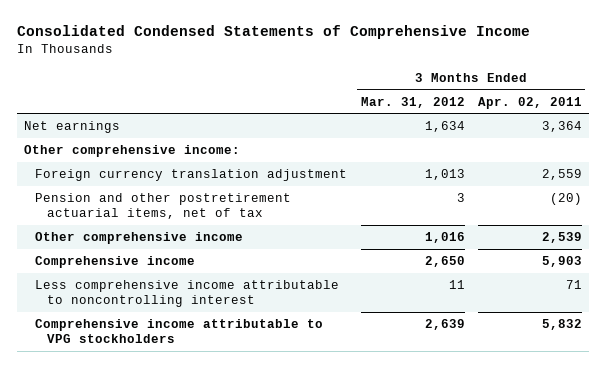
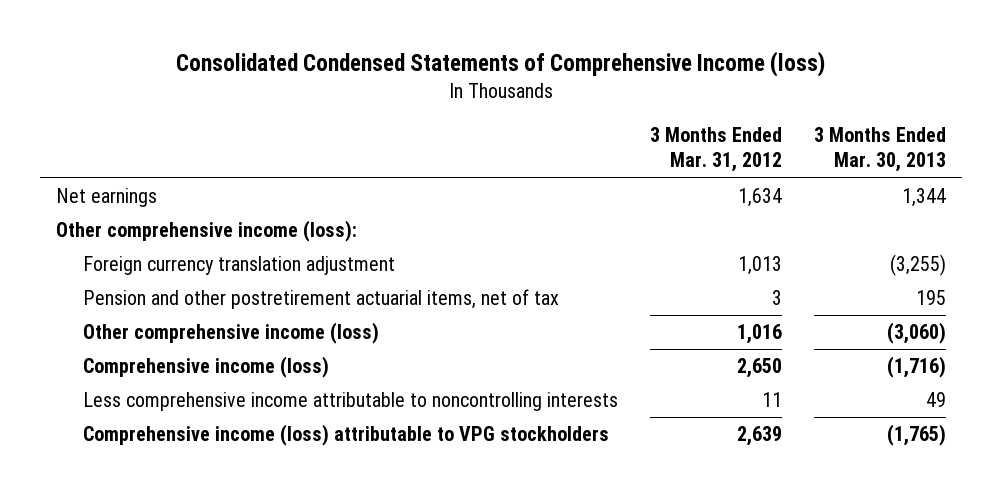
[17,25,531,40] Consolidated Condensed Statements of Comprehensive Income -> [175,50,825,77] Consolidated Condensed Statements of Comprehensive Income (loss)
[478,96,583,109] Apr. 02, 2011 -> none
none -> [813,126,946,173] 3 Months Ended Mar. 30, 2013
[23,144,240,157] Other comprehensive income: -> [55,220,357,243] Other comprehensive income (loss):
[35,231,244,244] Other comprehensive income -> [83,322,380,345] Other comprehensive income (loss)
[35,255,196,268] Comprehensive income -> [83,356,330,379] Comprehensive income (loss)
[35,279,340,307] Less comprehensive income attributable to noncontrolling interest -> [83,392,619,412] Less comprehensive income attributable to noncontrolling interests
[35,318,324,343] Comprehensive income attributable to VPG stockholders -> [83,424,610,447] Comprehensive income (loss) attributable to VPG stockholders

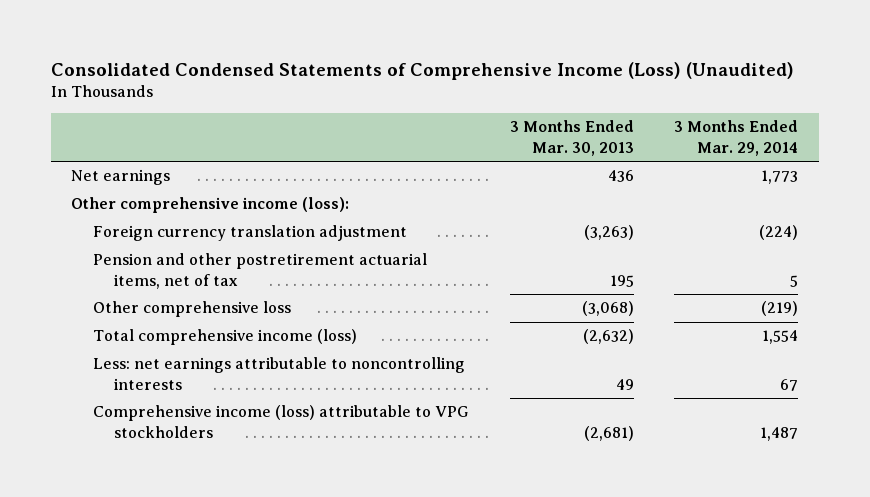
[175,50,825,77] Consolidated Condensed Statements of Comprehensive Income (loss) -> [50,61,794,80] Consolidated Condensed Statements of Comprehensive Income (Loss) (Unaudited)
[650,126,783,173] 3 Months Ended Mar. 31, 2012 -> none
none -> [674,120,799,156] 3 Months Ended Mar. 29, 2014
[901,188,946,208] 1,344 -> [607,170,634,183] 436
[889,254,946,277] (3,255) -> [583,225,634,241] (3,263)
[83,322,380,345] Other comprehensive income (loss) -> [92,301,291,318] Other comprehensive loss
[886,322,946,345] (3,060) -> [581,301,634,317] (3,068)
[83,356,330,379] Comprehensive income (loss) -> [92,329,357,346] Total comprehensive income (loss)
[886,356,946,379] (1,716) -> [582,329,634,345] (2,632)
[83,392,619,412] Less comprehensive income attributable to noncontrolling interests -> [92,357,465,390] Less: net earnings attributable to noncontrolling interests
[886,424,946,447] (1,765) -> [583,425,634,441] (2,681)

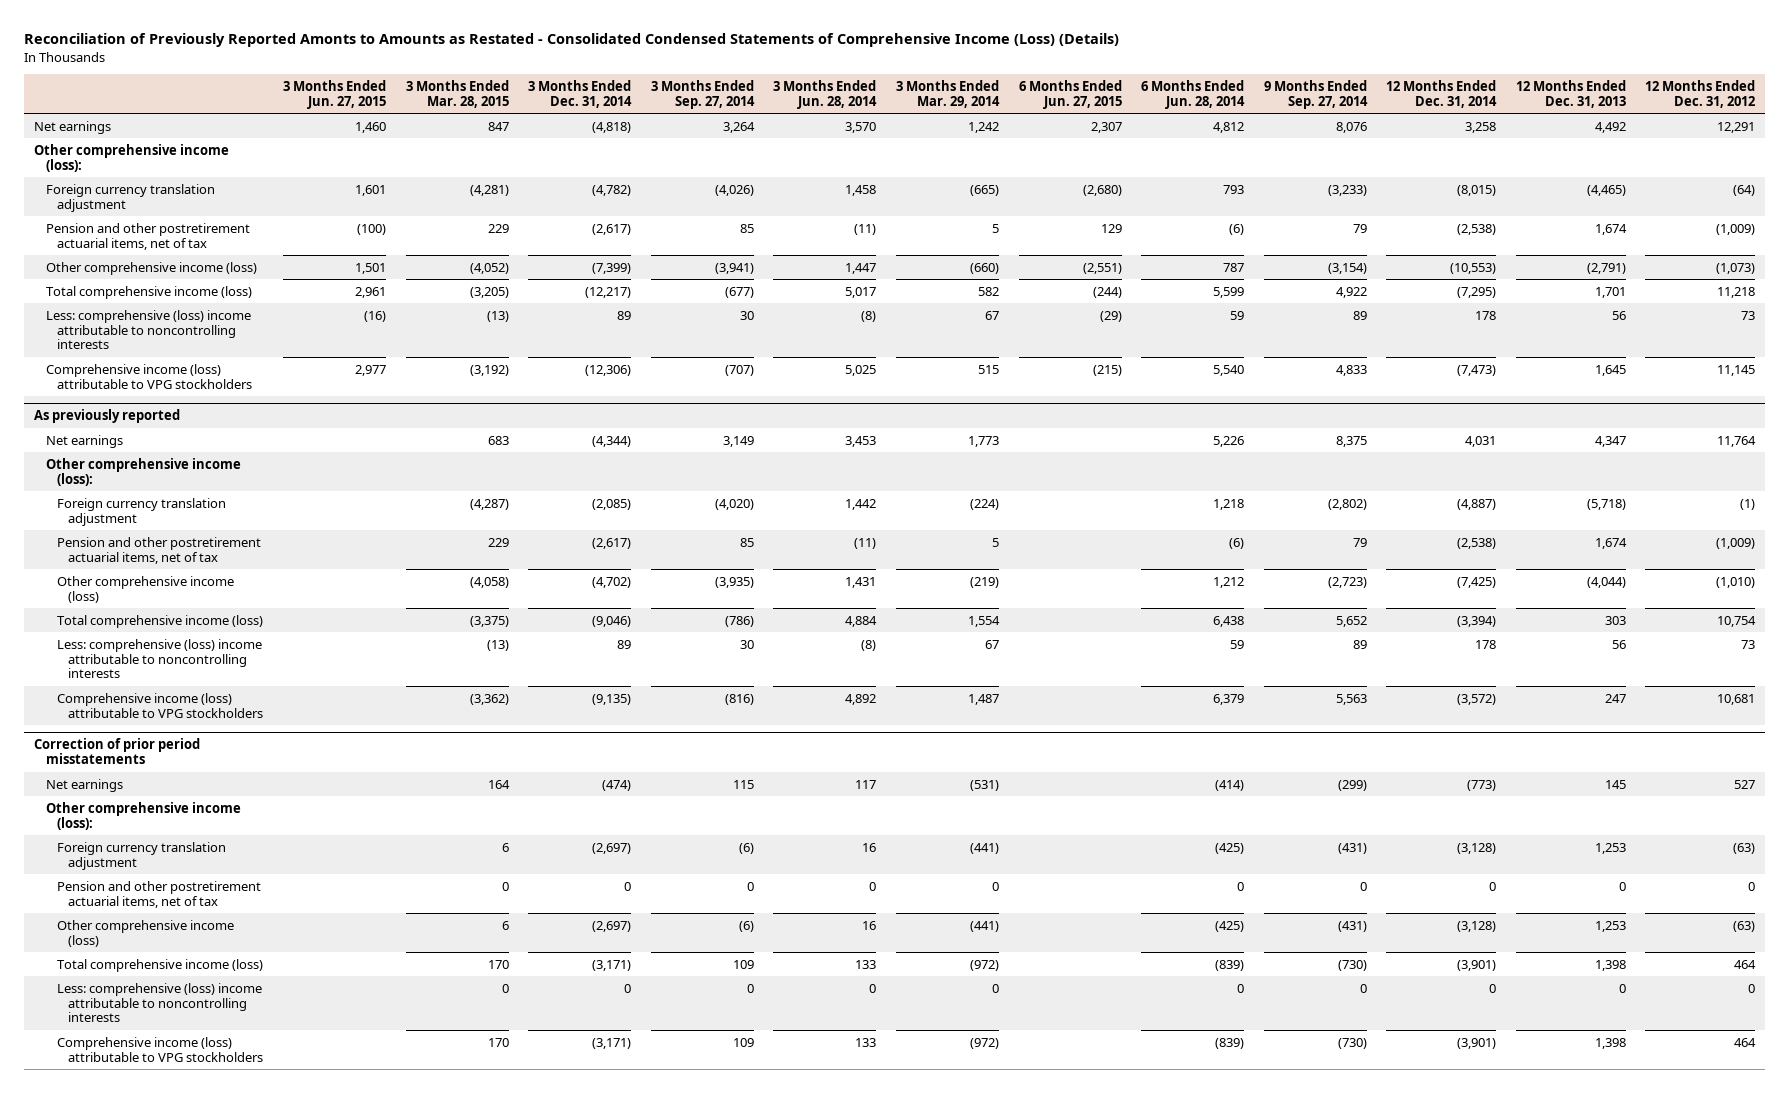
[50,61,794,80] Consolidated Condensed Statements of Comprehensive Income (Loss) (Unaudited) -> [24,33,1120,48] Reconciliation of Previously Reported Amonts to Amounts as Restated - Consolidated Condensed Statements of Comprehensive Income (Loss) (Details)
[509,120,634,156] 3 Months Ended Mar. 30, 2013 -> none
none -> [283,80,387,109] 3 Months Ended Jun. 27, 2015
none -> [405,80,509,108] 3 Months Ended Mar. 28, 2015
none -> [528,80,633,108] 3 Months Ended Dec. 31, 2014
none -> [650,80,755,109] 3 Months Ended Sep. 27, 2014
none -> [773,80,878,109] 3 Months Ended Jun. 28, 2014
none -> [1018,80,1122,109] 6 Months Ended Jun. 27, 2015
none -> [1141,80,1246,109] 6 Months Ended Jun. 28, 2014
none -> [1263,80,1368,109] 9 Months Ended Sep. 27, 2014
none -> [1386,80,1498,108] 12 Months Ended Dec. 31, 2014
none -> [1515,80,1626,108] 12 Months Ended Dec. 31, 2013
none -> [1645,80,1756,108] 12 Months Ended Dec. 31, 2012
none -> [34,120,112,134] Net earnings
none -> [34,143,230,172] Other comprehensive income (loss):
none -> [45,183,215,212] Foreign currency translation adjustment
none -> [45,222,250,250] Pension and other postretirement actuarial items, net of tax
none -> [45,261,257,275] Other comprehensive income (loss)
none -> [45,285,252,299] Total comprehensive income (loss)
none -> [45,309,251,350] Less: comprehensive (loss) income attributable to noncontrolling interests
none -> [45,363,253,389] Comprehensive income (loss) attributable to VPG stockholders
none -> [34,409,181,424] As previously reported
[92,301,291,318] Other comprehensive loss -> [57,575,235,603] Other comprehensive income (loss)
[92,357,465,390] Less: net earnings attributable to noncontrolling interests -> [57,638,263,679] Less: comprehensive (loss) income attributable to noncontrolling interests
none -> [34,738,201,765] Correction of prior period misstatements
none -> [45,778,123,792] Net earnings
none -> [45,801,241,830] Other comprehensive income (loss):
none -> [57,841,227,870] Foreign currency translation adjustment
none -> [57,880,262,908] Pension and other postretirement actuarial items, net of tax
none -> [57,919,235,947] Other comprehensive income (loss)
none -> [57,958,264,972] Total comprehensive income (loss)
none -> [57,982,263,1023] Less: comprehensive (loss) income attributable to noncontrolling interests
none -> [57,1036,264,1062] Comprehensive income (loss) attributable to VPG stockholders

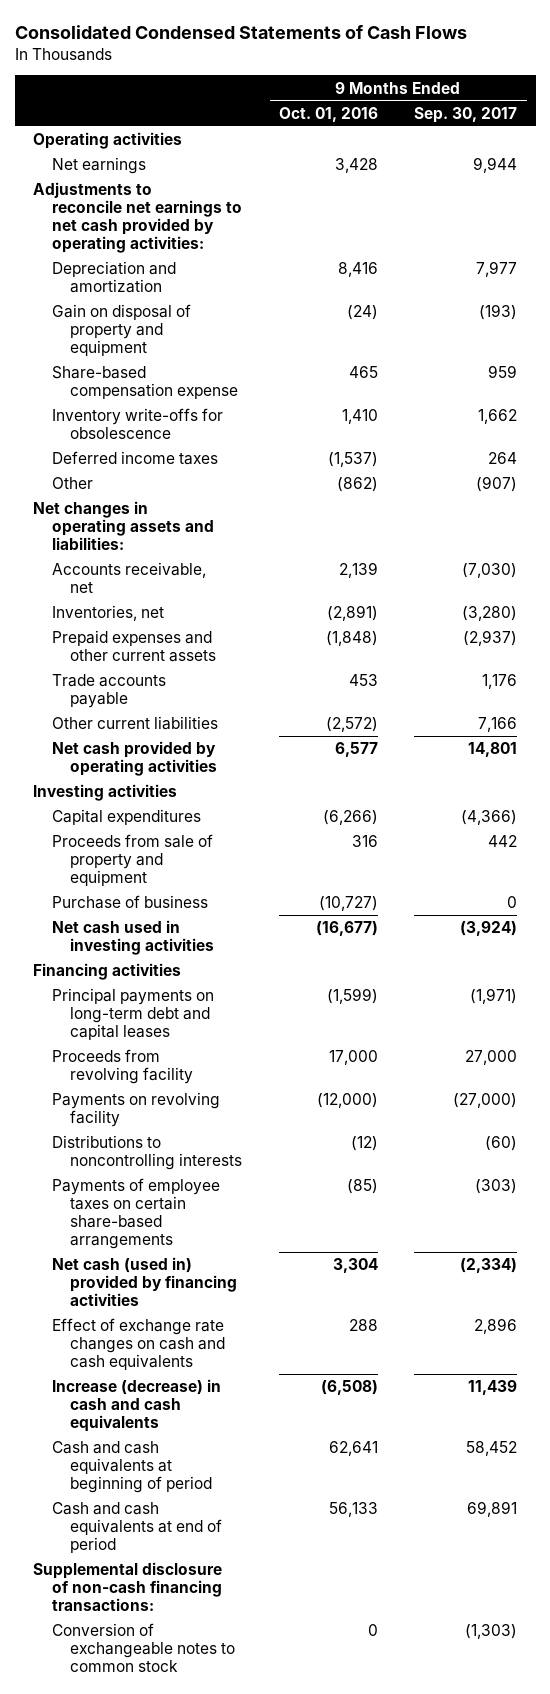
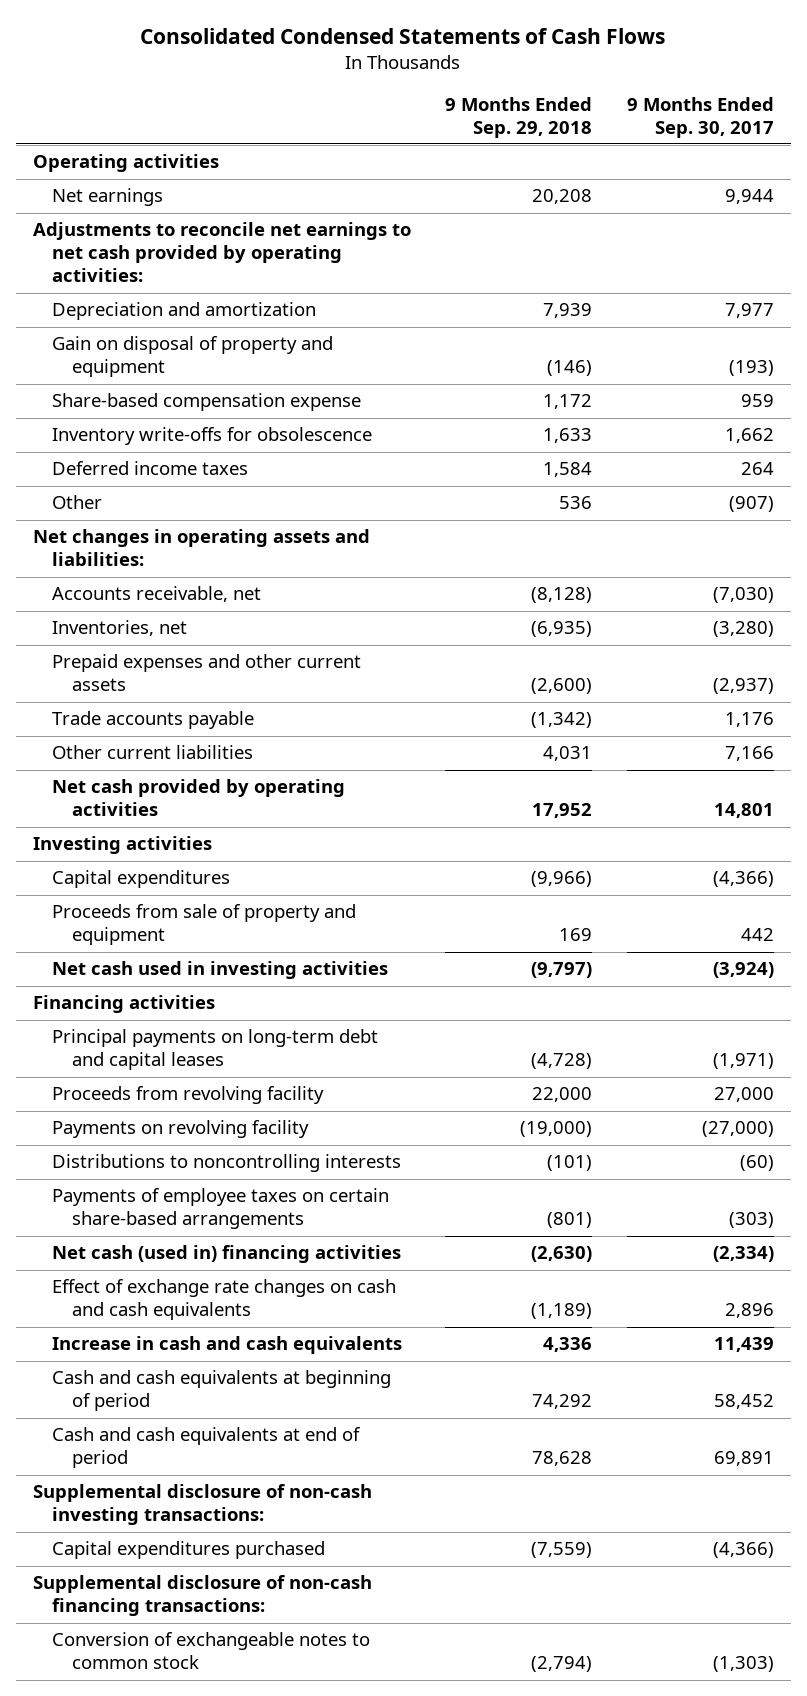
[278,106,378,122] Oct. 01, 2016 -> none
none -> [445,96,593,138] 9 Months Ended Sep. 29, 2018
[51,895,208,910] Purchase of business -> none
[51,1257,238,1307] Net cash (used in) provided by financing activities -> [52,1245,402,1264] Net cash (used in) financing activities
[51,1379,221,1433] Increase (decrease) in cash and cash equivalents -> [52,1336,403,1355] Increase in cash and cash equivalents
none -> [32,1484,372,1526] Supplemental disclosure of non-cash investing transactions:
none -> [52,1541,326,1560] Capital expenditures purchased

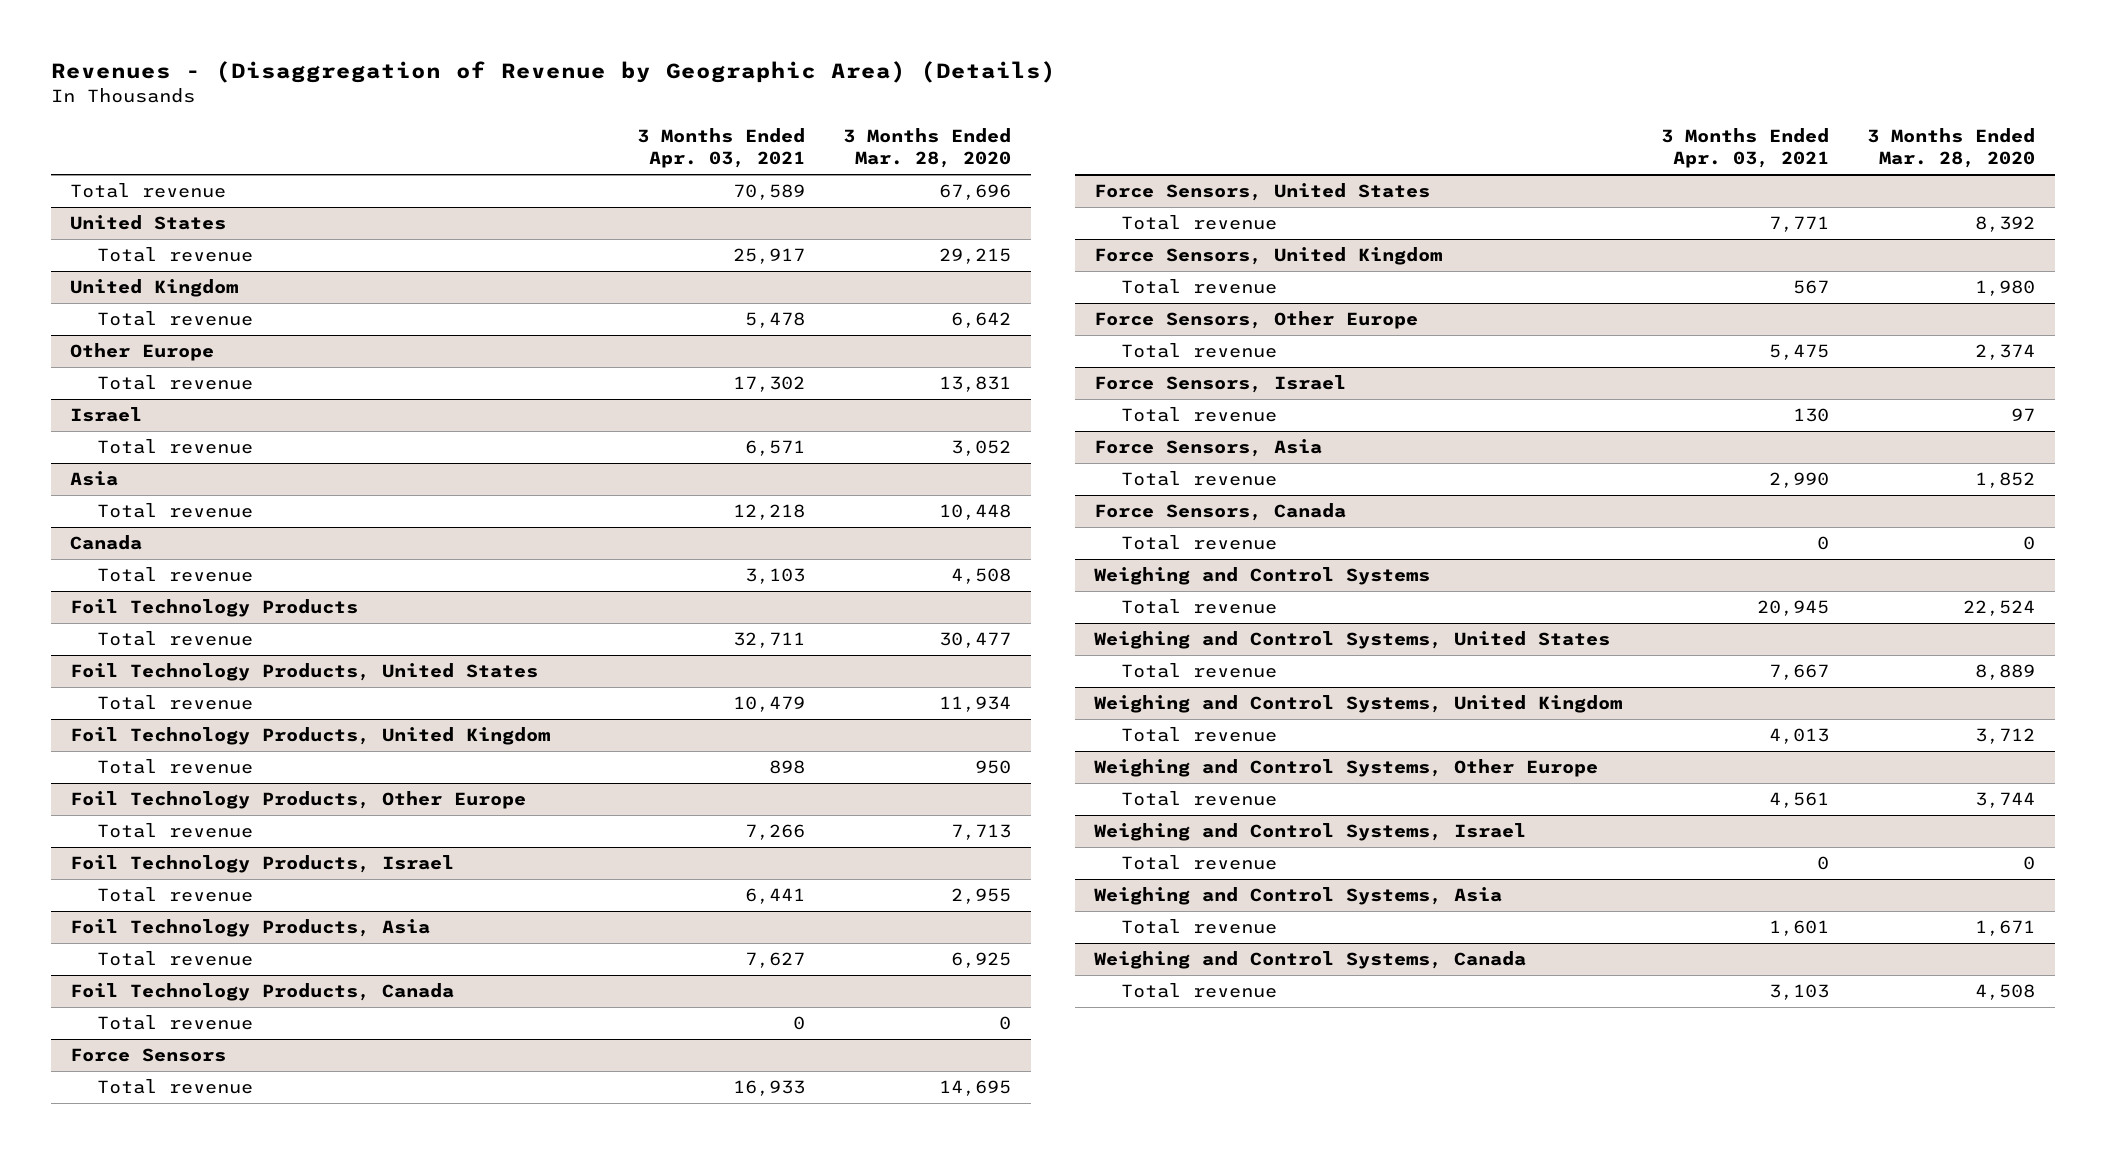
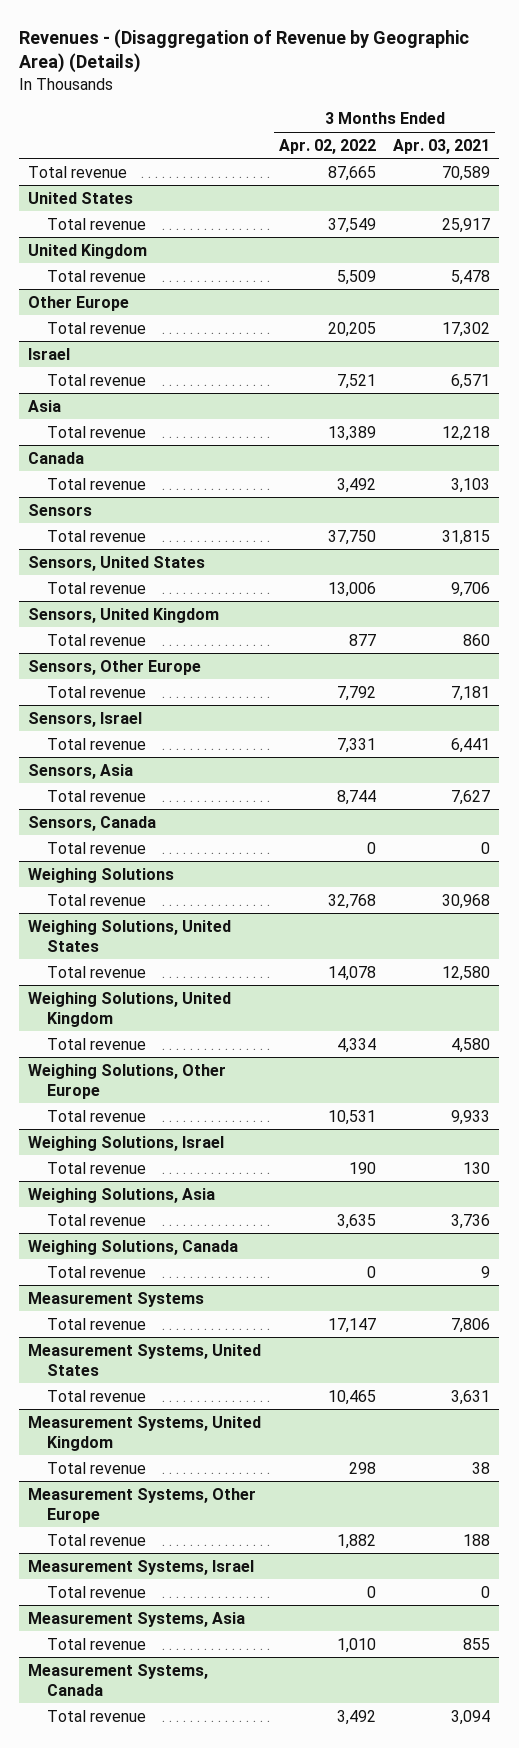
[843,127,1012,169] 3 Months Ended Mar. 28, 2020 -> none
none -> [278,138,376,154] Apr. 02, 2022
[70,599,359,618] Foil Technology Products -> none
[70,663,539,682] Foil Technology Products, United States -> none
[70,727,551,746] Foil Technology Products, United Kingdom -> none
[70,791,527,810] Foil Technology Products, Other Europe -> none
[70,855,455,874] Foil Technology Products, Israel -> none
none -> [28,503,93,516] Sensors
[732,632,805,649] 32,711 -> [442,529,491,545] 31,815
none -> [28,555,206,571] Sensors, United States
[732,696,805,713] 10,479 -> [451,581,491,597] 9,706
none -> [28,607,220,623] Sensors, United Kingdom
[768,760,805,775] 898 -> [463,633,491,646] 860
none -> [28,659,202,675] Sensors, Other Europe
[744,824,805,841] 7,266 -> [451,685,491,701] 7,181
none -> [28,711,143,727] Sensors, Israel
[70,919,431,938] Foil Technology Products, Asia -> none
none -> [28,763,134,779] Sensors, Asia
[70,983,455,1002] Foil Technology Products, Canada -> none
none -> [28,815,157,831] Sensors, Canada
[70,1048,227,1063] Force Sensors -> none
[1094,183,1431,202] Force Sensors, United States -> none
[1094,247,1443,266] Force Sensors, United Kingdom -> none
[1094,311,1419,330] Force Sensors, Other Europe -> none
[1094,375,1347,394] Force Sensors, Israel -> none
none -> [28,867,175,883] Weighing Solutions
[732,1080,805,1097] 16,933 -> [442,893,491,909] 30,968
none -> [28,919,232,952] Weighing Solutions, United States
[1768,216,1829,233] 7,771 -> [442,965,491,981] 12,580
none -> [28,991,232,1027] Weighing Solutions, United Kingdom
[1792,280,1829,295] 567 -> [451,1037,491,1053] 4,580
none -> [28,1063,227,1099] Weighing Solutions, Other Europe
[1768,344,1829,361] 5,475 -> [451,1109,491,1125] 9,933
none -> [28,1135,225,1151] Weighing Solutions, Israel
[1094,439,1323,458] Force Sensors, Asia -> none
[1094,503,1347,522] Force Sensors, Canada -> none
[1094,567,1431,586] Weighing and Control Systems -> none
[1094,631,1611,650] Weighing and Control Systems, United States -> none
[1094,695,1623,714] Weighing and Control Systems, United Kingdom -> none
[1094,759,1599,778] Weighing and Control Systems, Other Europe -> none
[1094,823,1527,842] Weighing and Control Systems, Israel -> none
none -> [28,1187,216,1203] Weighing Solutions, Asia
[1768,472,1829,489] 2,990 -> [451,1213,491,1229] 3,736
none -> [28,1239,239,1255] Weighing Solutions, Canada
[1816,536,1829,551] 0 -> [481,1265,491,1278] 9
none -> [28,1291,205,1307] Measurement Systems
[1756,600,1829,617] 20,945 -> [451,1317,491,1333] 7,806
none -> [28,1343,262,1376] Measurement Systems, United States
[1768,664,1829,681] 7,667 -> [451,1389,491,1405] 3,631
none -> [28,1415,262,1451] Measurement Systems, United Kingdom
[1768,728,1829,745] 4,013 -> [472,1461,491,1474] 38
none -> [28,1487,257,1523] Measurement Systems, Other Europe
[1768,792,1829,809] 4,561 -> [463,1533,491,1546] 188
none -> [28,1559,255,1575] Measurement Systems, Israel
[1094,887,1503,906] Weighing and Control Systems, Asia -> none
[1094,951,1527,970] Weighing and Control Systems, Canada -> none
none -> [28,1611,246,1627] Measurement Systems, Asia
[1768,920,1829,937] 1,601 -> [463,1637,491,1650] 855
none -> [28,1663,209,1696] Measurement Systems, Canada
[1768,984,1829,1001] 3,103 -> [451,1709,491,1725] 3,094

